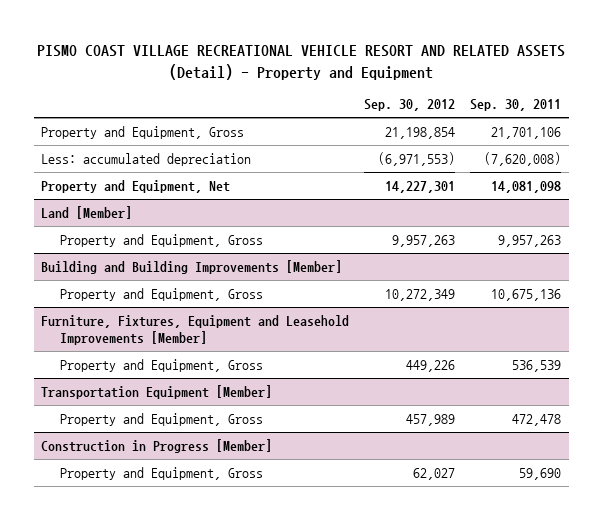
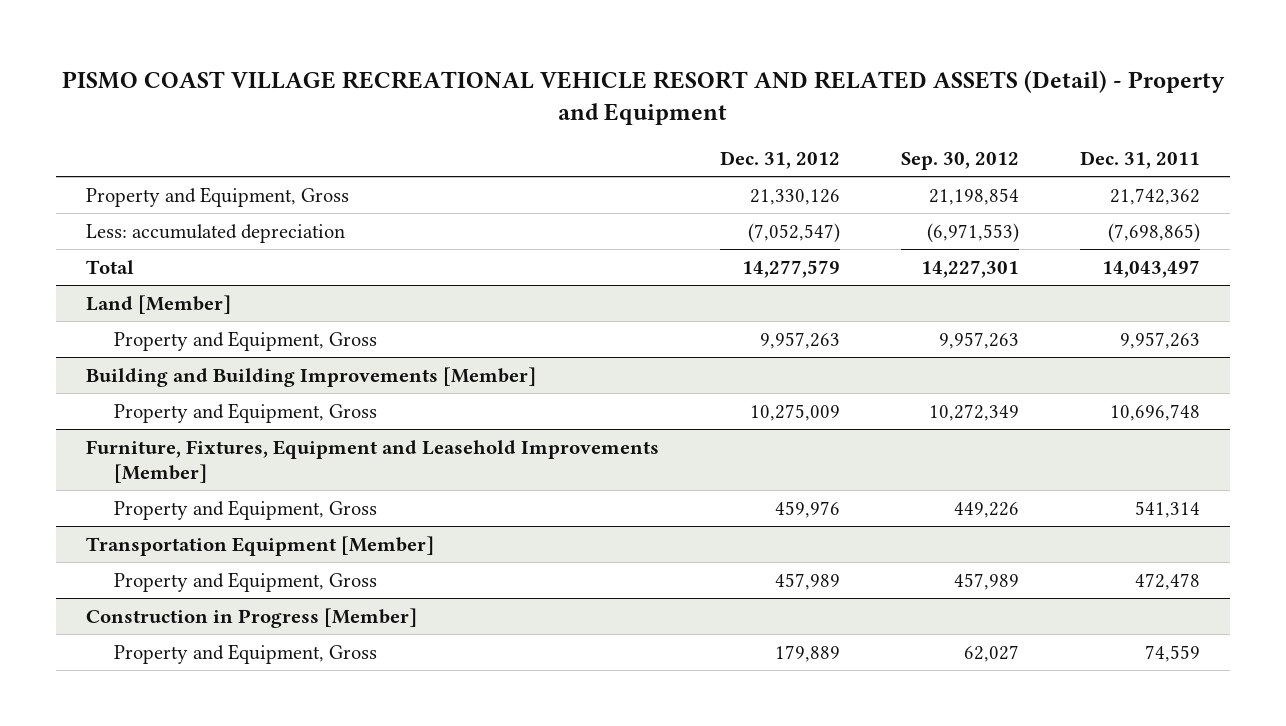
[470,99,562,112] Sep. 30, 2011 -> none
none -> [720,151,841,170] Dec. 31, 2012
none -> [1079,151,1200,170] Dec. 31, 2011
[41,179,231,193] Property and Equipment, Net -> [86,259,135,274] Total

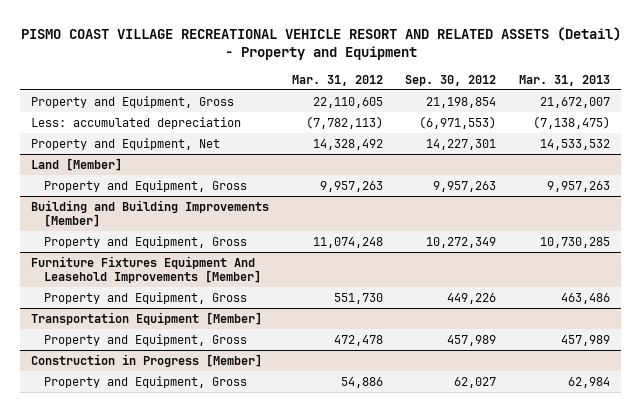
[720,151,841,170] Dec. 31, 2012 -> none
[1079,151,1200,170] Dec. 31, 2011 -> none
none -> [291,74,383,86] Mar. 31, 2012
none -> [518,74,610,86] Mar. 31, 2013
[86,259,135,274] Total -> [31,137,221,150] Property and Equipment, Net
[86,439,660,483] Furniture, Fixtures, Equipment and Leasehold Improvements [Member] -> [31,255,261,284] Furniture Fixtures Equipment And Leasehold Improvements [Member]

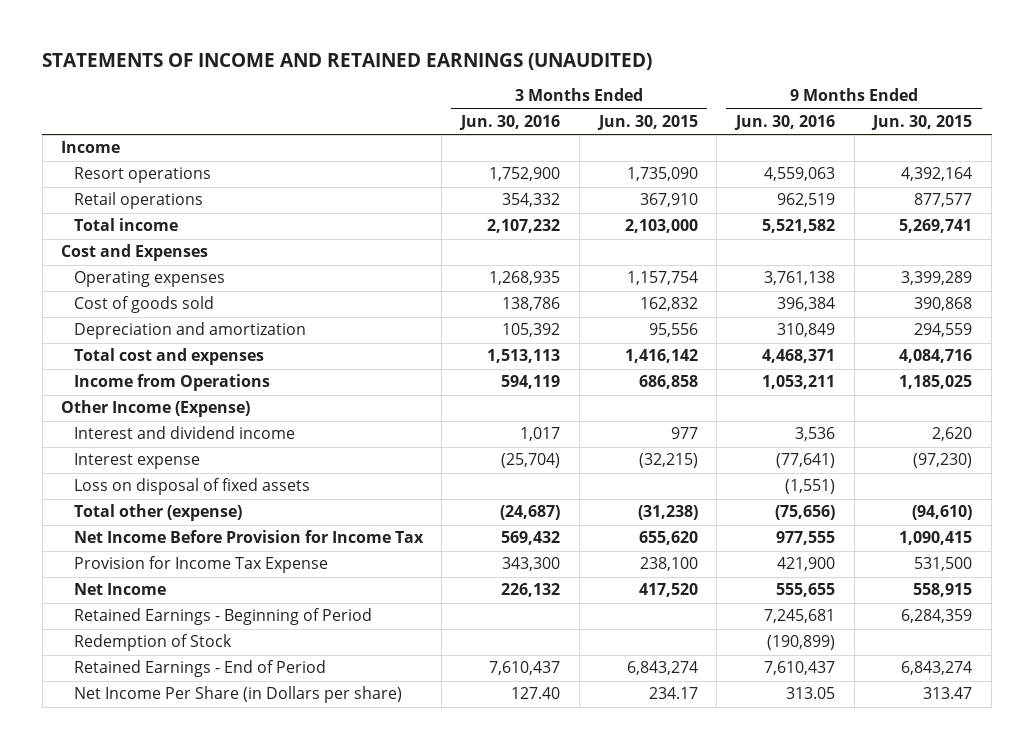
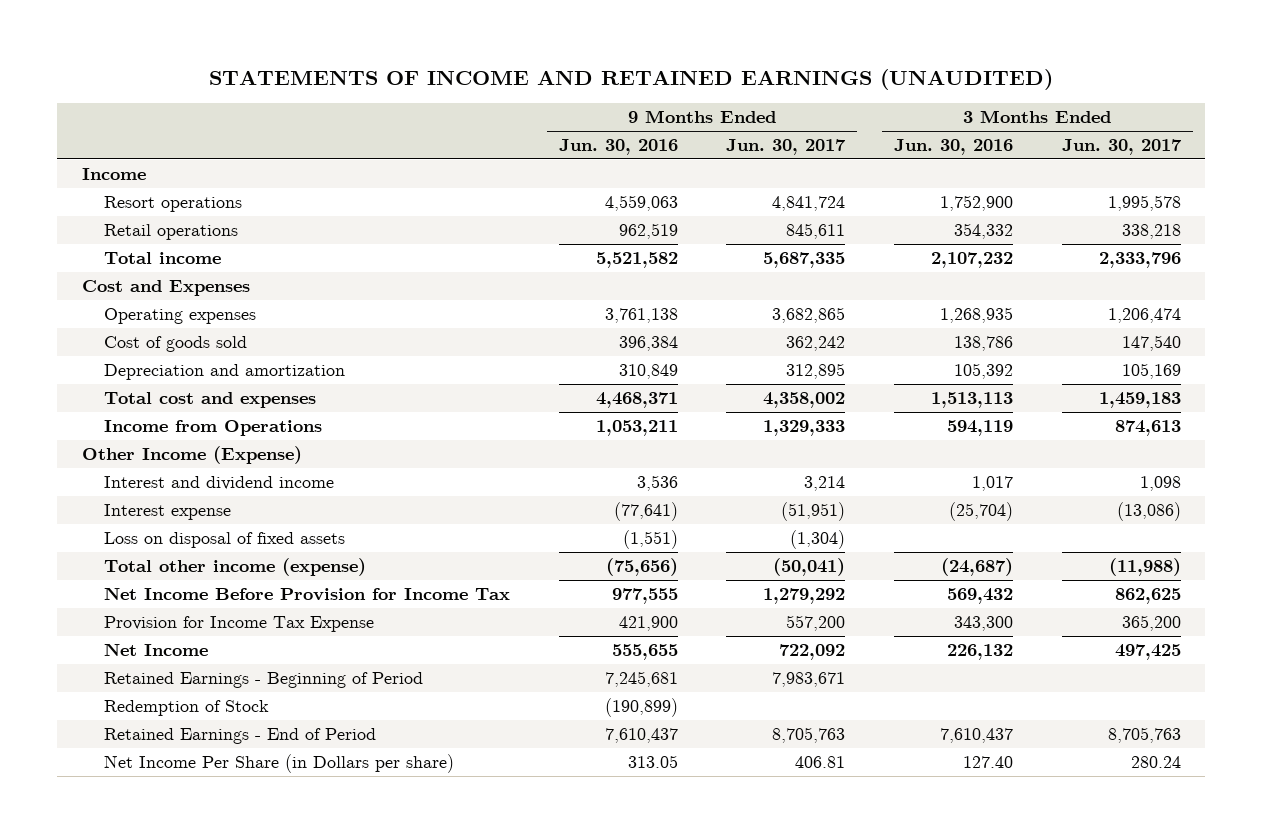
[596,114,698,130] Jun. 30, 2015 -> none
[871,114,973,130] Jun. 30, 2015 -> none
none -> [726,139,847,156] Jun. 30, 2017
none -> [1061,139,1182,156] Jun. 30, 2017
[73,504,242,522] Total other (expense) -> [104,558,367,577] Total other income (expense)

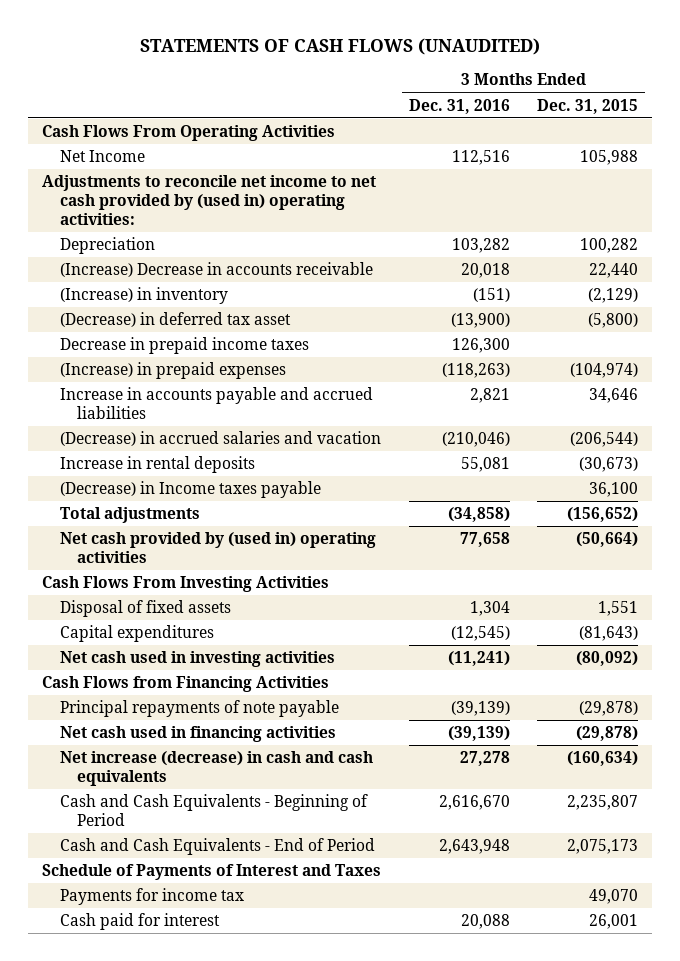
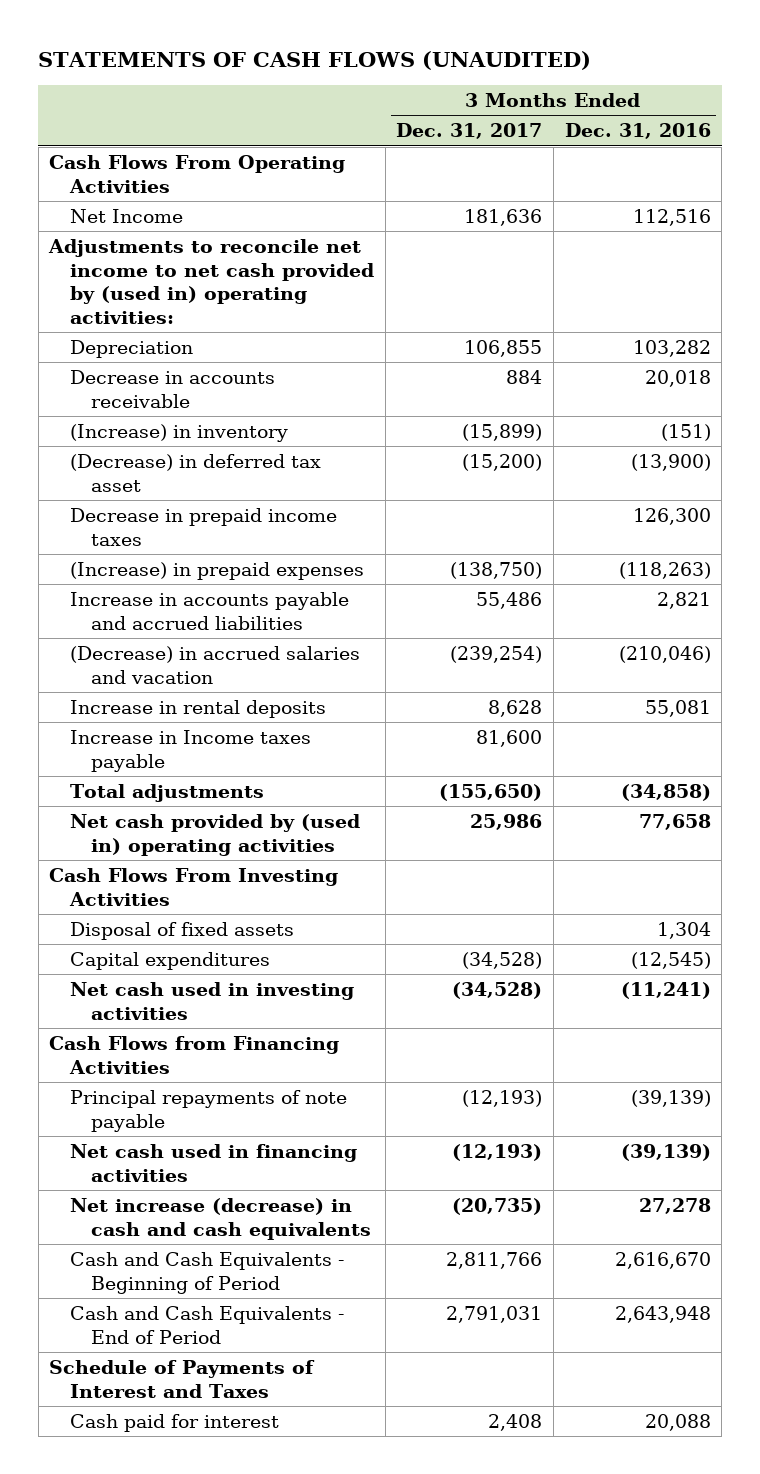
[537,98,639,114] Dec. 31, 2015 -> none
none -> [396,123,543,140] Dec. 31, 2017
[59,262,373,278] (Increase) Decrease in accounts receivable -> [69,369,275,408] Decrease in accounts receivable
[59,481,321,499] (Decrease) in Income taxes payable -> [69,729,311,772] Increase in Income taxes payable
[59,888,244,906] Payments for income tax -> none

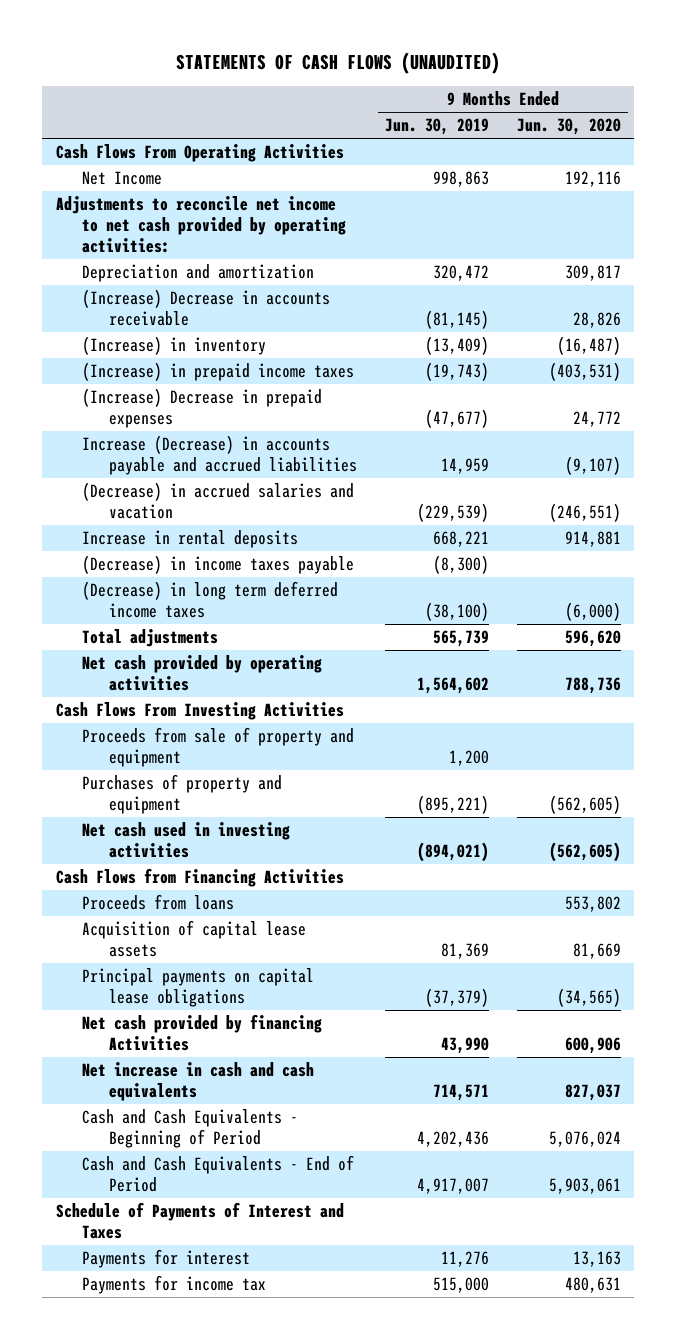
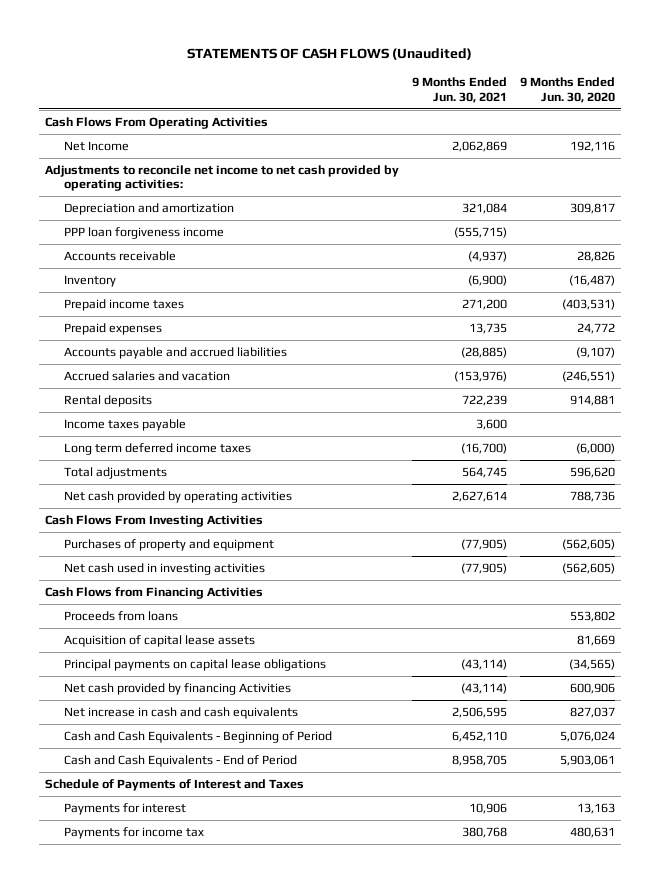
[176,51,501,74] STATEMENTS OF CASH FLOWS (UNAUDITED) -> [187,48,473,61] STATEMENTS OF CASH FLOWS (Unaudited)
[384,118,489,136] Jun. 30, 2019 -> none
none -> [412,77,508,103] 9 Months Ended Jun. 30, 2021
none -> [64,226,225,239] PPP loan forgiveness income
[82,289,331,326] (Increase) Decrease in accounts receivable -> [64,250,177,261] Accounts receivable
[82,336,267,356] (Increase) in inventory -> [64,274,117,287] Inventory
[82,362,355,382] (Increase) in prepaid income taxes -> [64,298,185,311] Prepaid income taxes
[82,388,323,428] (Increase) Decrease in prepaid expenses -> [64,322,163,335] Prepaid expenses
[82,435,358,475] Increase (Decrease) in accounts payable and accrued liabilities -> [64,346,288,359] Accounts payable and accrued liabilities
[82,482,355,519] (Decrease) in accrued salaries and vacation -> [64,370,231,381] Accrued salaries and vacation
[82,530,299,549] Increase in rental deposits -> [64,394,153,407] Rental deposits
[82,555,355,575] (Decrease) in income taxes payable -> [64,418,187,431] Income taxes payable
[82,581,339,618] (Decrease) in long term deferred income taxes -> [64,442,252,455] Long term deferred income taxes
[82,727,355,767] Proceeds from sale of property and equipment -> none

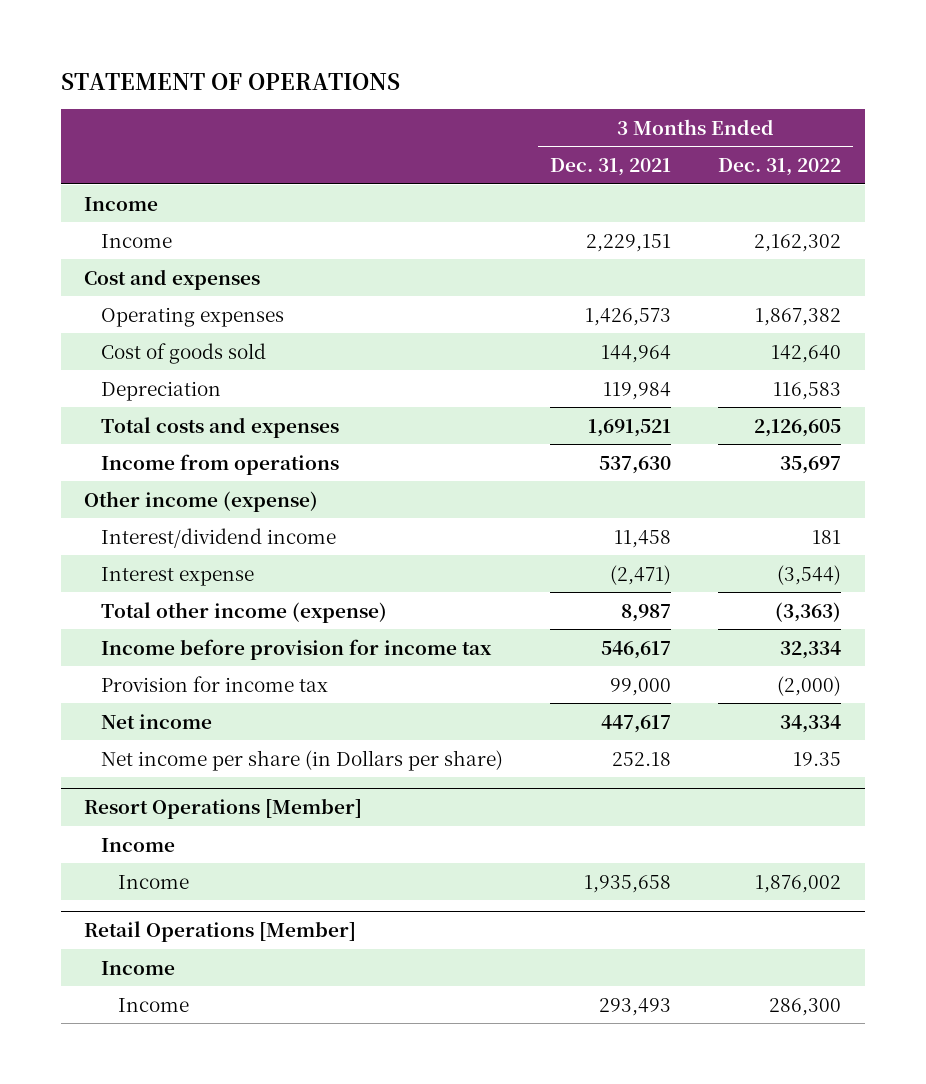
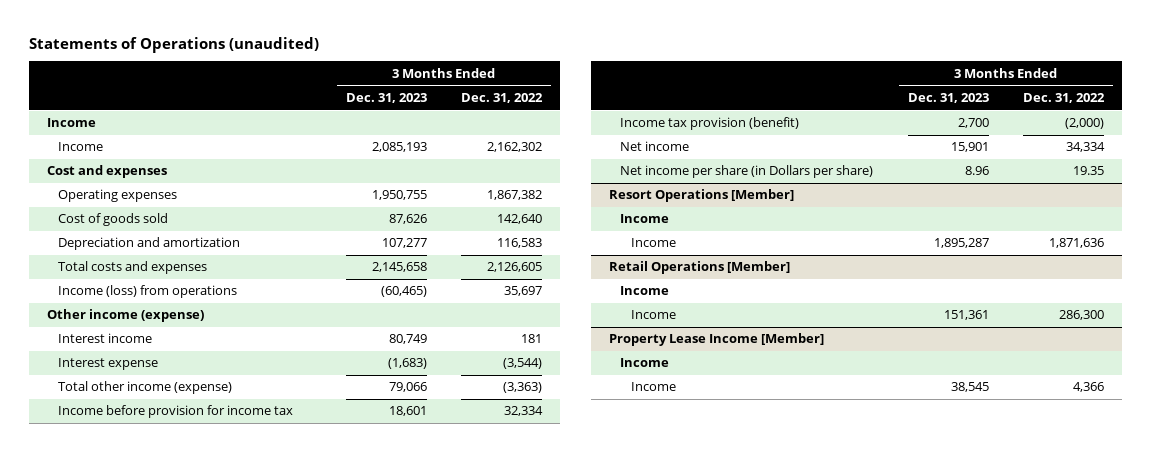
[60,73,400,91] STATEMENT OF OPERATIONS -> [29,36,320,53] Statements of Operations (unaudited)
[550,158,672,177] Dec. 31, 2021 -> none
none -> [345,92,427,103] Dec. 31, 2023
[100,380,221,401] Depreciation -> [57,237,240,251] Depreciation and amortization
[100,453,339,475] Income from operations -> [57,285,237,299] Income (loss) from operations
[100,527,336,548] Interest/dividend income -> [57,333,152,344] Interest income
[100,675,328,692] Provision for income tax -> [619,117,799,131] Income tax provision (benefit)
[755,874,842,893] 1,876,002 -> [1049,238,1105,249] 1,871,636
none -> [608,333,824,347] Property Lease Income [Member]
none -> [619,358,669,368] Income
none -> [631,382,677,392] Income

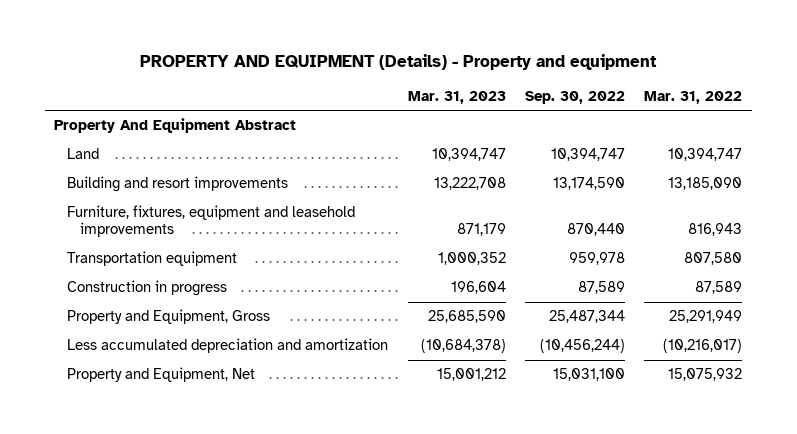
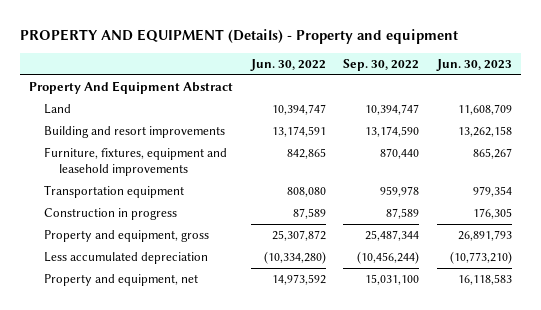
[407,91,506,105] Mar. 31, 2023 -> none
[644,91,743,105] Mar. 31, 2022 -> none
none -> [249,58,326,71] Jun. 30, 2022
none -> [436,58,513,71] Jun. 30, 2023
[67,309,271,325] Property and Equipment, Gross -> [43,230,209,243] Property and equipment, gross
[67,338,389,354] Less accumulated depreciation and amortization -> [43,252,208,265] Less accumulated depreciation
[67,367,256,383] Property and Equipment, Net -> [43,274,198,287] Property and equipment, net

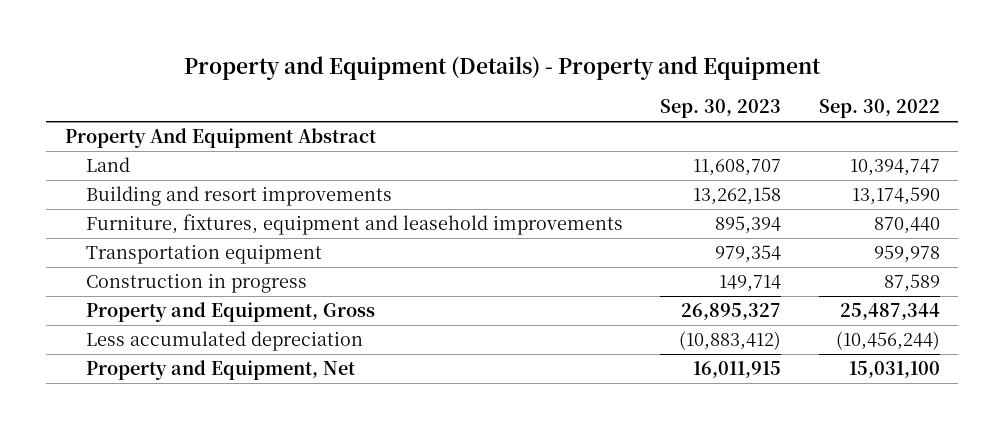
[20,28,459,44] PROPERTY AND EQUIPMENT (Details) - Property and equipment -> [184,56,822,81] Property and Equipment (Details) - Property and Equipment
[249,58,326,71] Jun. 30, 2022 -> none
[436,58,513,71] Jun. 30, 2023 -> none
none -> [660,99,782,119] Sep. 30, 2023
[43,230,209,243] Property and equipment, gross -> [86,302,376,323] Property and Equipment, Gross
[43,274,198,287] Property and equipment, net -> [86,360,356,381] Property and Equipment, Net

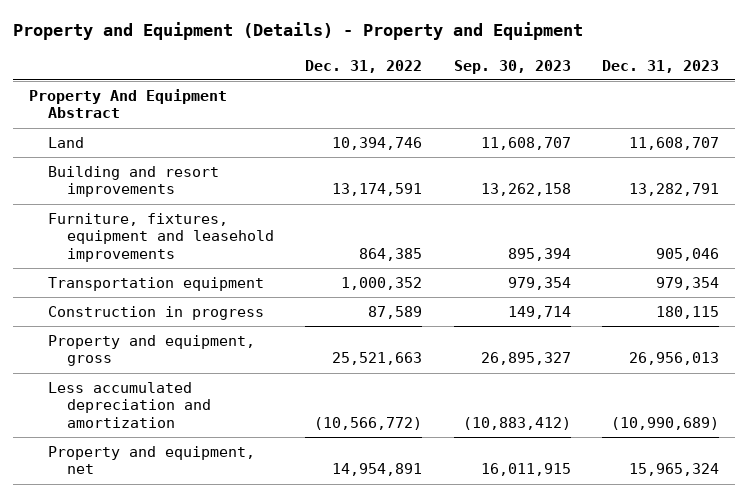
[818,99,940,119] Sep. 30, 2022 -> none
none -> [305,59,423,73] Dec. 31, 2022
none -> [602,59,720,73] Dec. 31, 2023
[86,302,376,323] Property and Equipment, Gross -> [47,334,255,367] Property and equipment, gross
[86,331,364,352] Less accumulated depreciation -> [47,381,212,429] Less accumulated depreciation and amortization
[86,360,356,381] Property and Equipment, Net -> [47,445,255,475] Property and equipment, net

